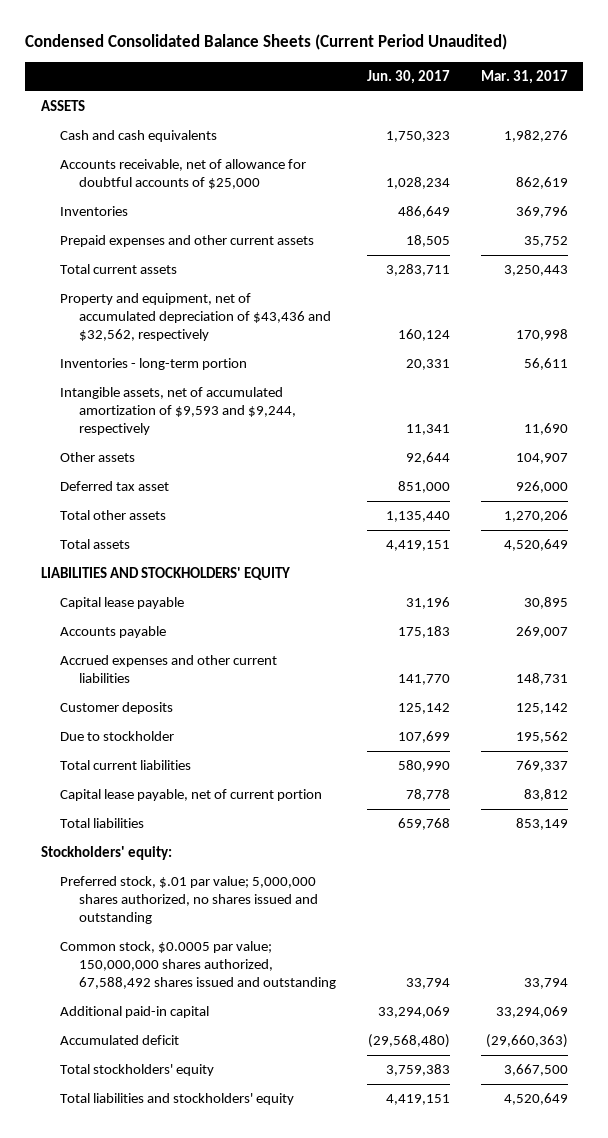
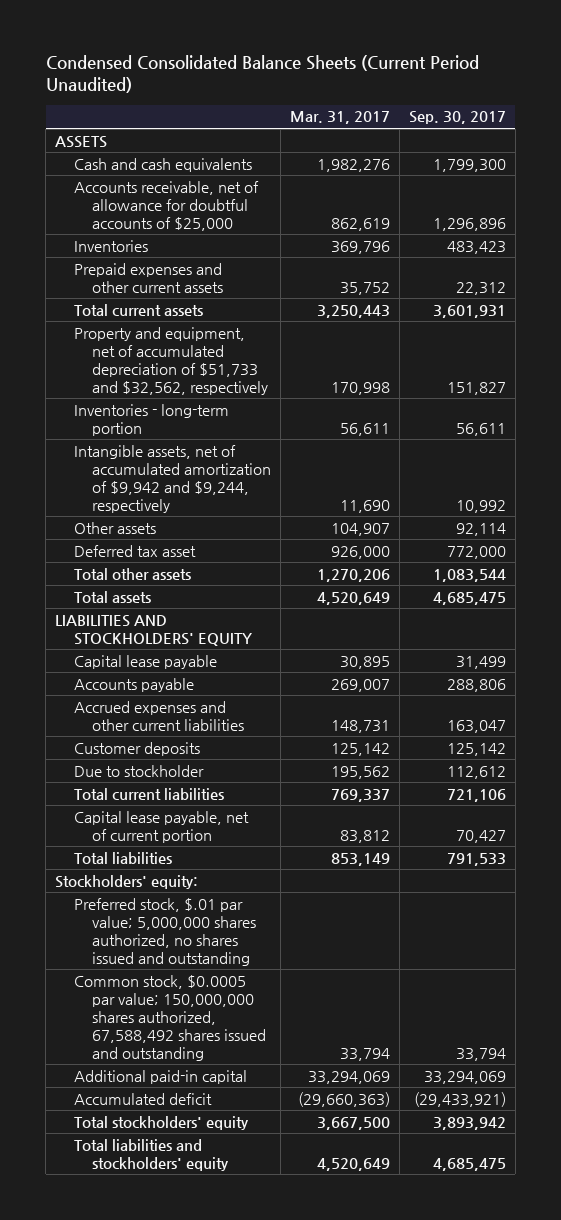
[366,69,450,84] Jun. 30, 2017 -> none
none -> [408,111,506,125] Sep. 30, 2017
[59,293,332,342] Property and equipment, net of accumulated depreciation of $43,436 and $32,562, respectively -> [73,326,269,395] Property and equipment, net of accumulated depreciation of $51,733 and $32,562, respectively
[59,387,297,436] Intangible assets, net of accumulated amortization of $9,593 and $9,244, respectively -> [73,444,272,513] Intangible assets, net of accumulated amortization of $9,942 and $9,244, respectively

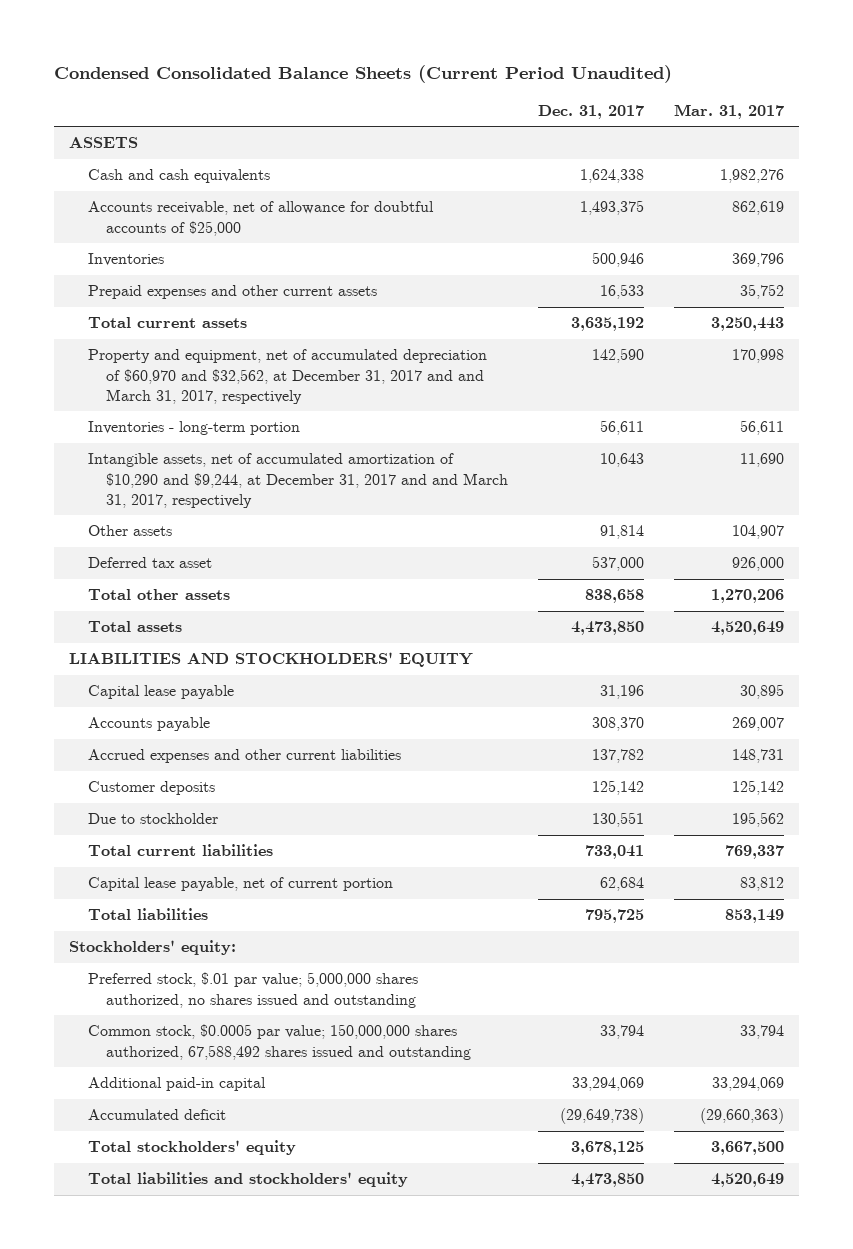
[408,111,506,125] Sep. 30, 2017 -> none
none -> [537,105,644,120] Dec. 31, 2017
[73,326,269,395] Property and equipment, net of accumulated depreciation of $51,733 and $32,562, respectively -> [87,349,487,404] Property and equipment, net of accumulated depreciation of $60,970 and $32,562, at December 31, 2017 and and March 31, 2017, respectively
[73,444,272,513] Intangible assets, net of accumulated amortization of $9,942 and $9,244, respectively -> [87,453,509,508] Intangible assets, net of accumulated amortization of $10,290 and $9,244, at December 31, 2017 and and March 31, 2017, respectively

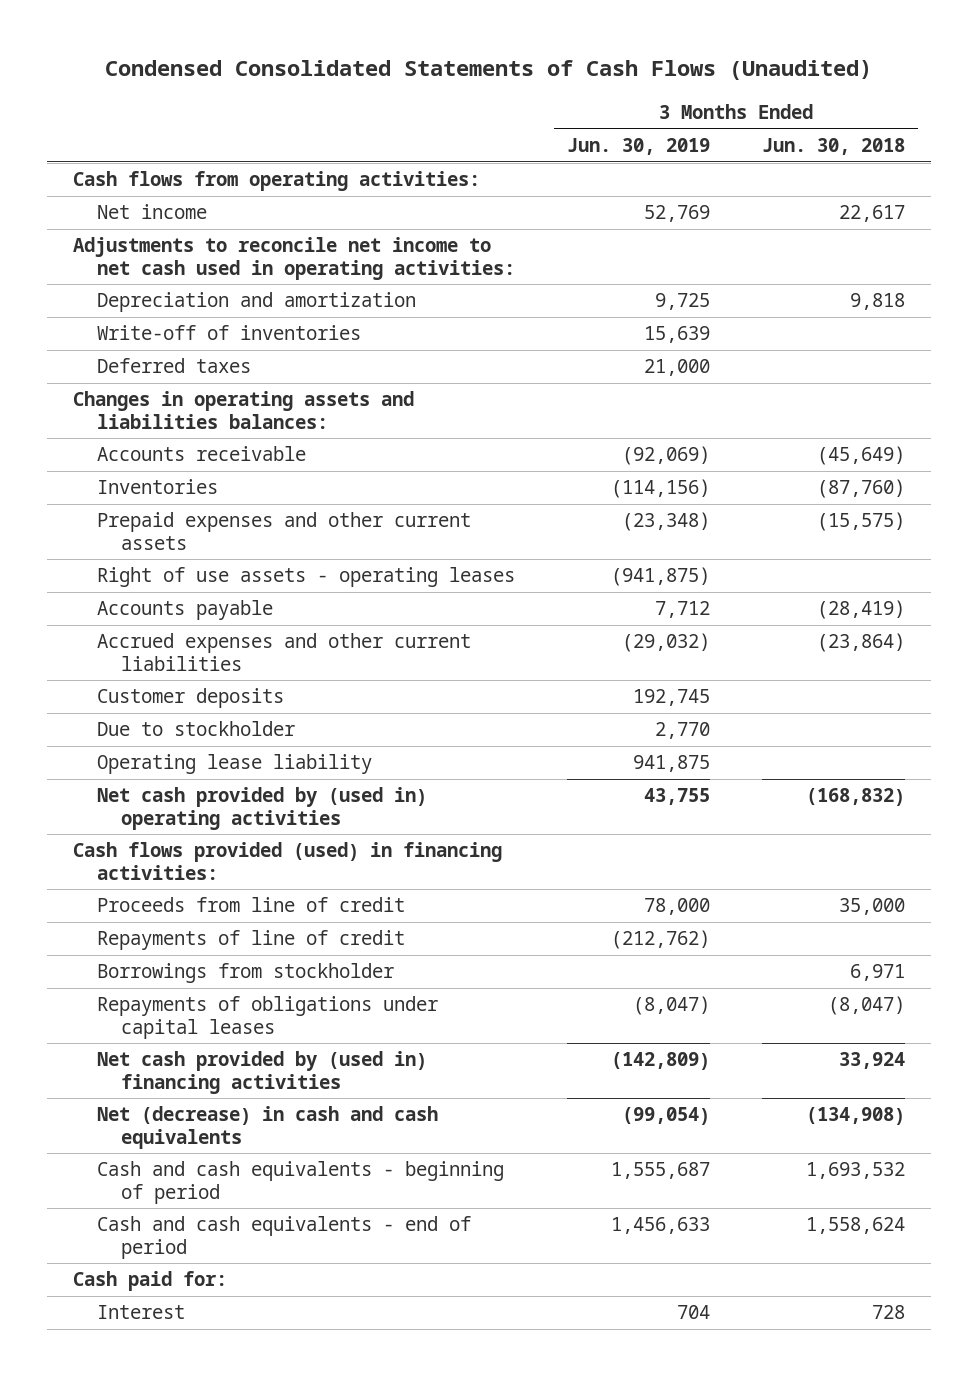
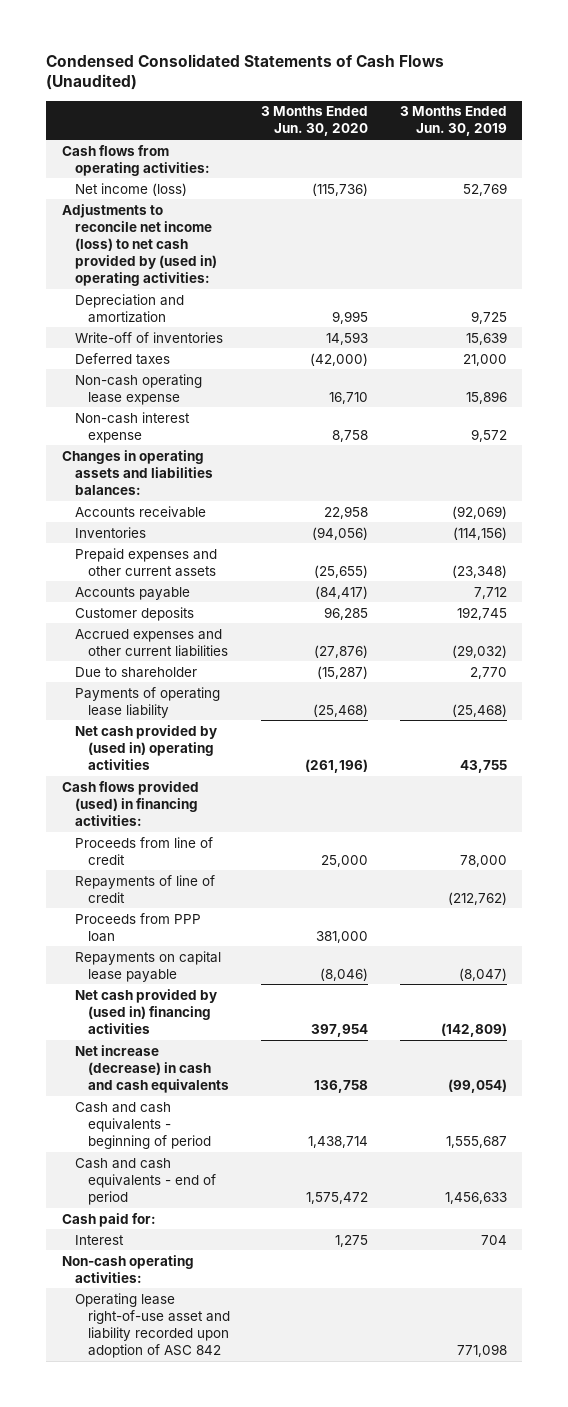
[762,138,906,156] Jun. 30, 2018 -> none
none -> [261,106,369,137] 3 Months Ended Jun. 30, 2020
[96,204,207,220] Net income -> [74,182,187,196] Net income (loss)
[73,237,515,280] Adjustments to reconcile net income to net cash used in operating activities: -> [61,203,217,286] Adjustments to reconcile net income (loss) to net cash provided by (used in) operating activities:
none -> [74,373,202,405] Non-cash operating lease expense
none -> [74,411,190,443] Non-cash interest expense
[96,567,515,588] Right of use assets - operating leases -> none
[96,633,471,671] Accrued expenses and other current liabilities -> [74,628,228,657] Accrued expenses and other current liabilities
[96,721,295,737] Due to stockholder -> [74,666,197,678] Due to shareholder
[96,754,372,775] Operating lease liability -> [74,686,220,718] Payments of operating lease liability
[633,755,711,773] 941,875 -> [451,703,507,717] (25,468)
[96,963,394,984] Borrowings from stockholder -> none
none -> [74,912,201,942] Proceeds from PPP loan
[96,996,438,1039] Repayments of obligations under capital leases -> [74,950,221,982] Repayments on capital lease payable
[96,1106,438,1149] Net (decrease) in cash and cash equivalents -> [74,1044,229,1093] Net increase (decrease) in cash and cash equivalents
none -> [61,1254,194,1283] Non-cash operating activities:
none -> [74,1292,230,1358] Operating lease right-of-use asset and liability recorded upon adoption of ASC 842

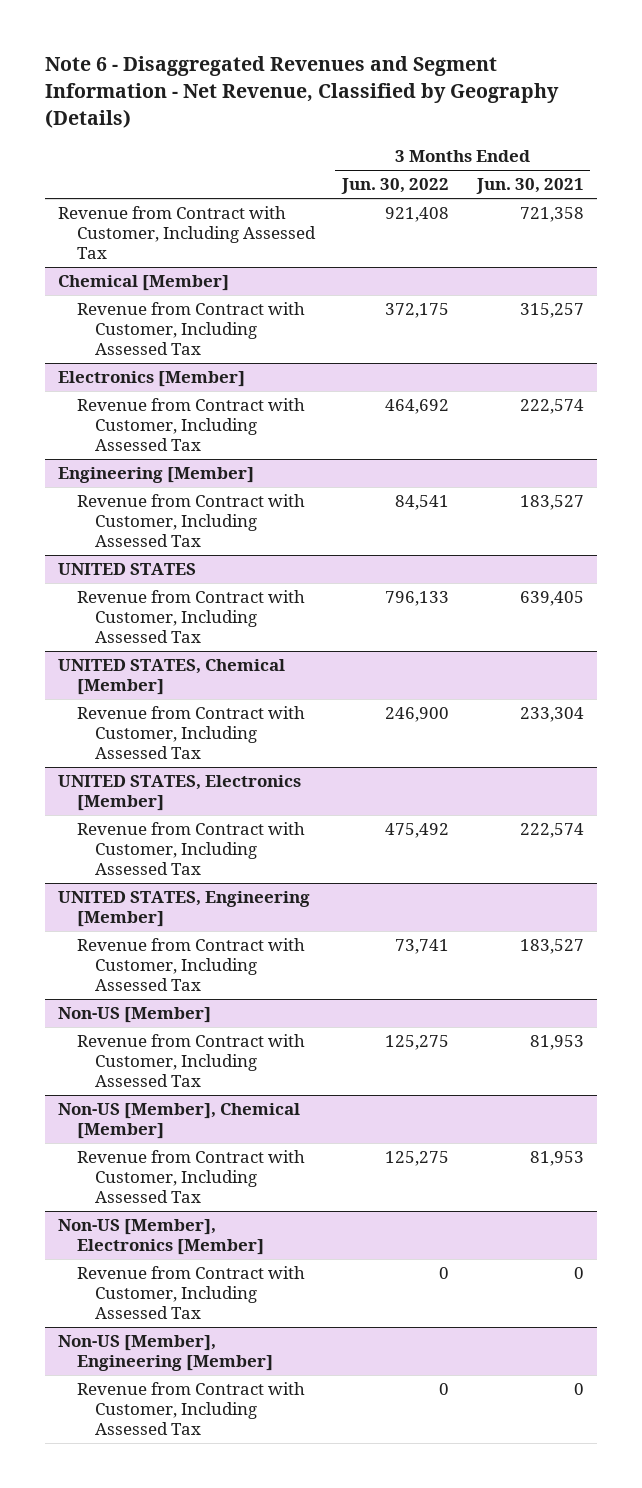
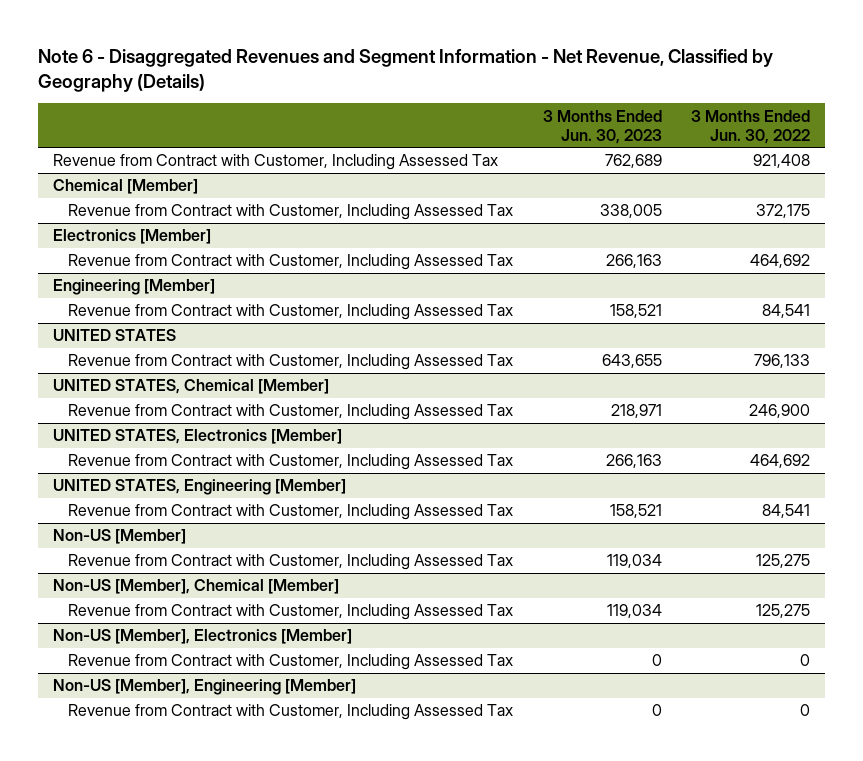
[475,178,584,195] Jun. 30, 2021 -> none
none -> [542,109,662,144] 3 Months Ended Jun. 30, 2023
[385,823,450,839] 475,492 -> [750,454,811,469] 464,692
[395,939,450,955] 73,741 -> [762,504,811,519] 84,541

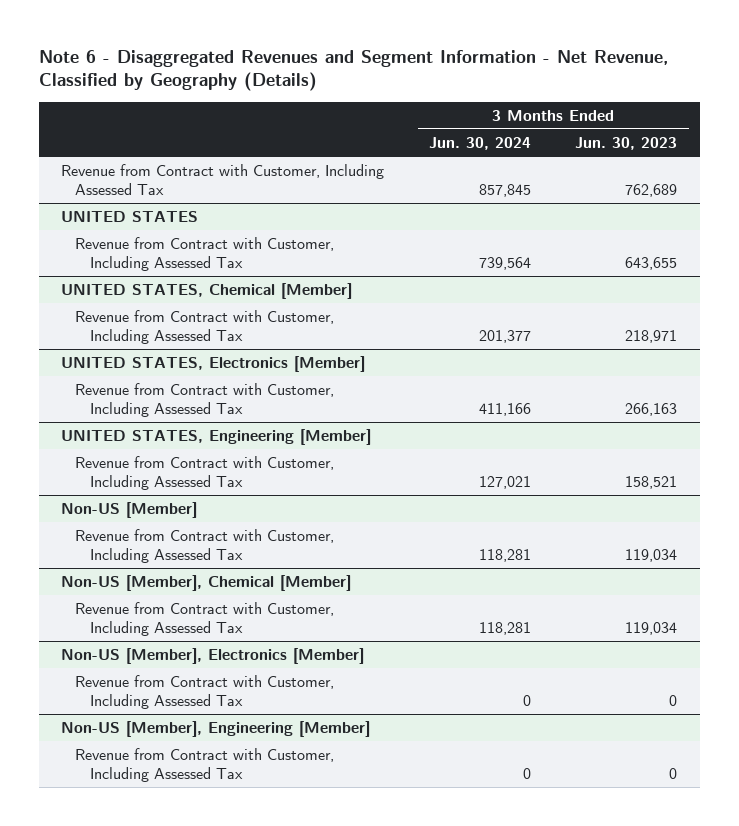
[691,109,811,144] 3 Months Ended Jun. 30, 2022 -> none
none -> [428,136,531,150] Jun. 30, 2024
[52,179,198,195] Chemical [Member] -> none
[68,204,514,221] Revenue from Contract with Customer, Including Assessed Tax -> none
[52,229,211,245] Electronics [Member] -> none
[68,254,514,271] Revenue from Contract with Customer, Including Assessed Tax -> none
[52,279,215,296] Engineering [Member] -> none
[68,304,514,321] Revenue from Contract with Customer, Including Assessed Tax -> none

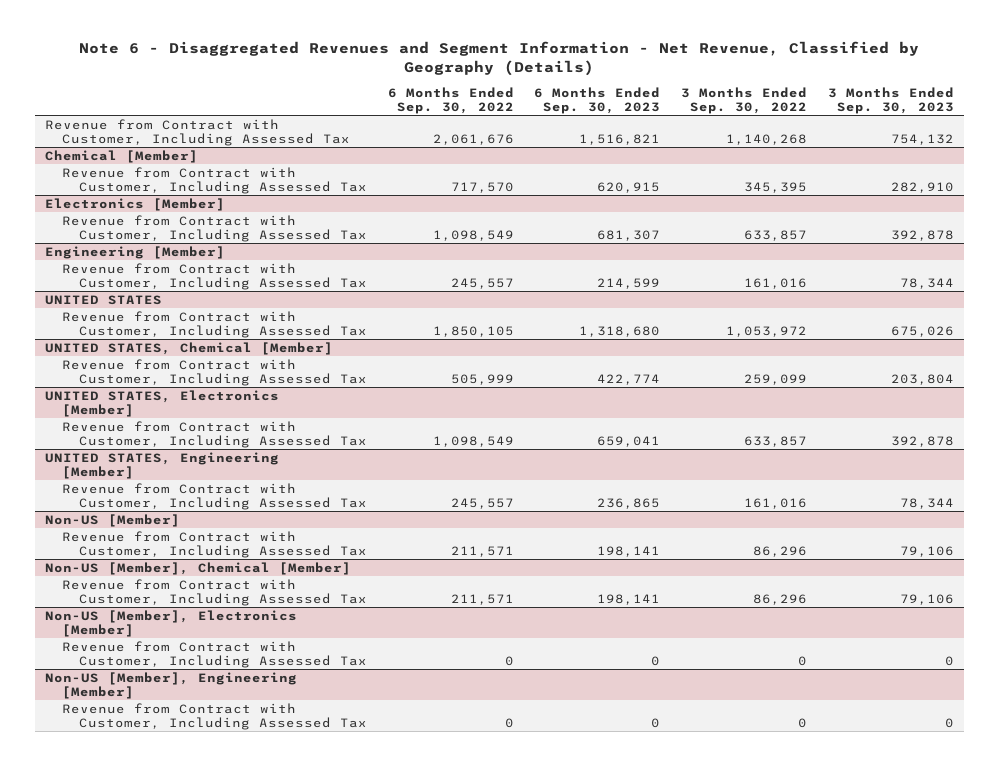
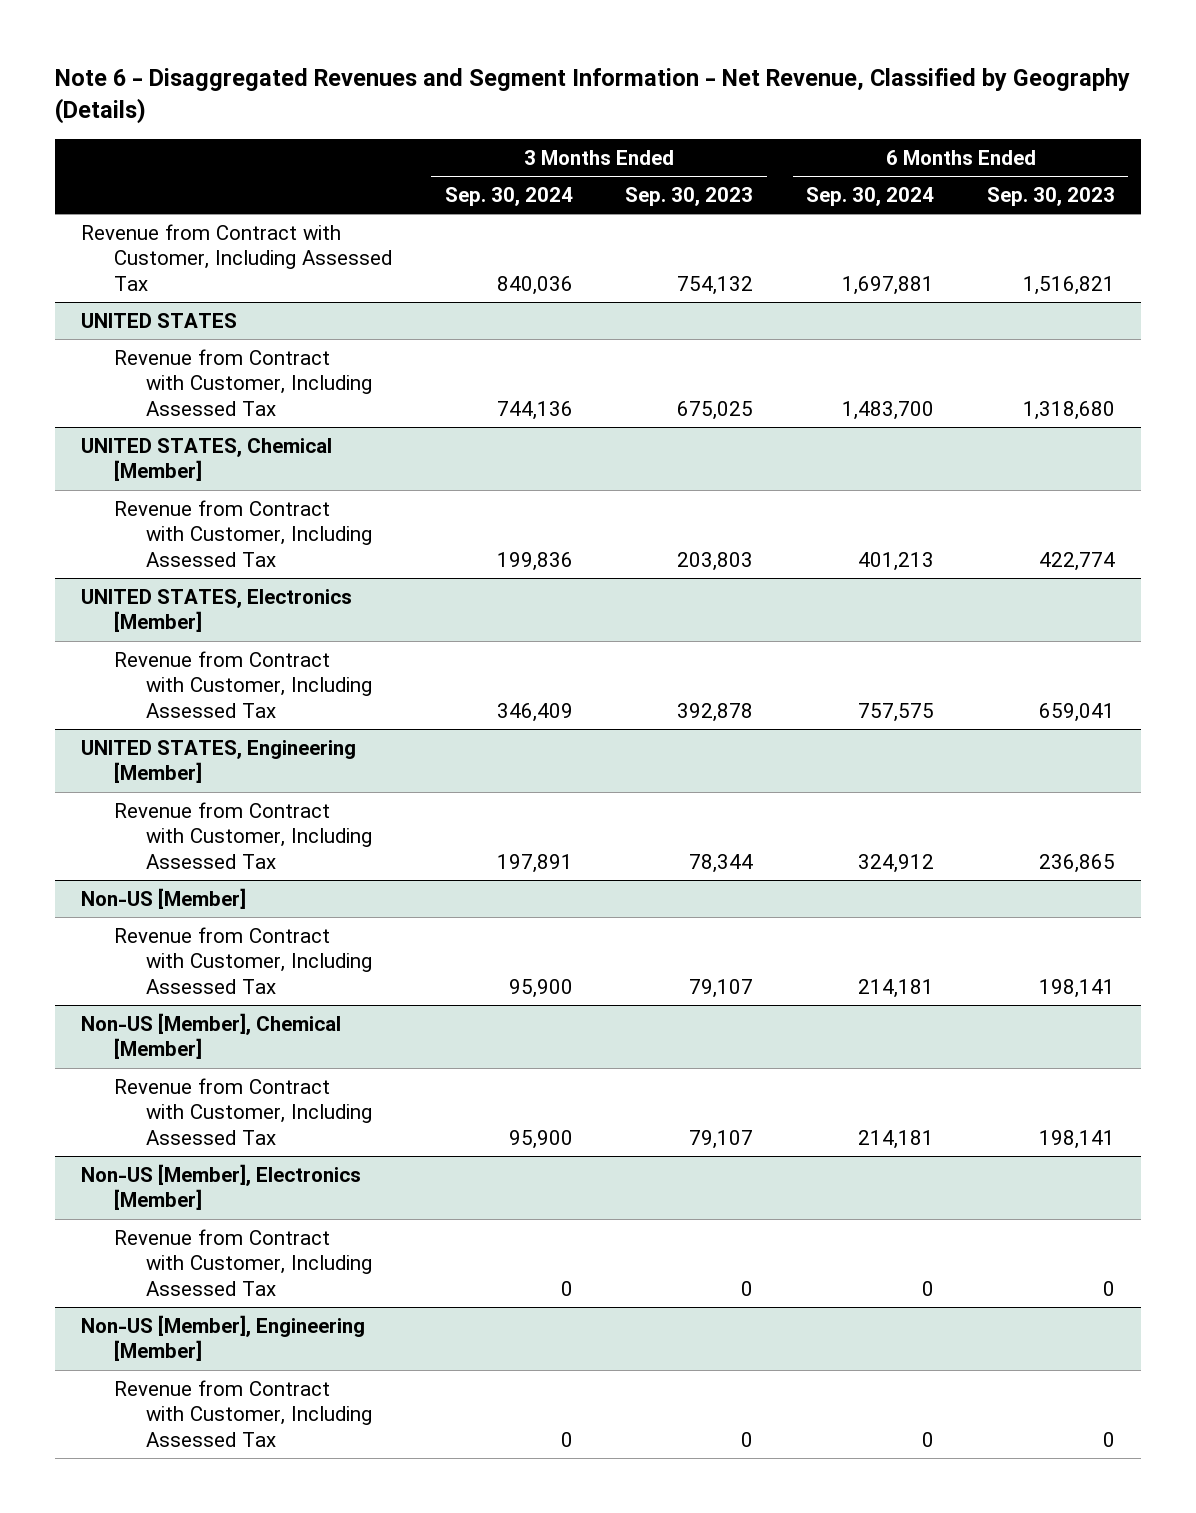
[387,86,514,114] 6 Months Ended Sep. 30, 2022 -> none
[681,86,808,114] 3 Months Ended Sep. 30, 2022 -> none
none -> [444,186,573,206] Sep. 30, 2024
none -> [806,186,935,206] Sep. 30, 2024
[45,149,199,163] Chemical [Member] -> none
[62,166,368,194] Revenue from Contract with Customer, Including Assessed Tax -> none
[45,197,226,211] Electronics [Member] -> none
[62,214,368,242] Revenue from Contract with Customer, Including Assessed Tax -> none
[45,245,226,259] Engineering [Member] -> none
[62,262,368,290] Revenue from Contract with Customer, Including Assessed Tax -> none
[890,325,954,337] 675,026 -> [677,400,754,420] 675,025
[890,373,954,385] 203,804 -> [677,551,754,571] 203,803
[899,545,954,557] 79,106 -> [689,978,754,998] 79,107
[899,593,954,605] 79,106 -> [689,1129,754,1149] 79,107

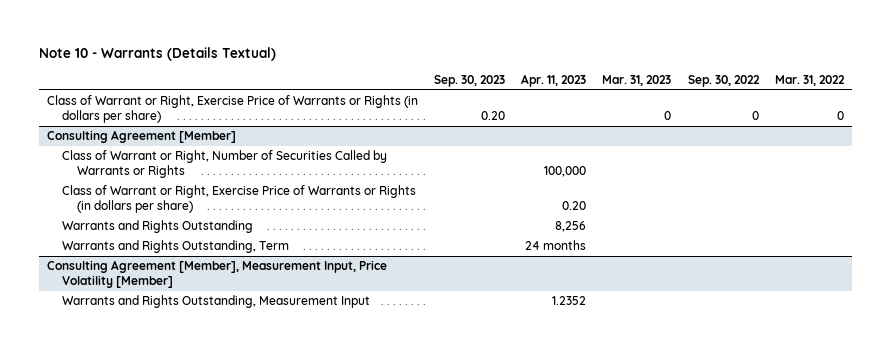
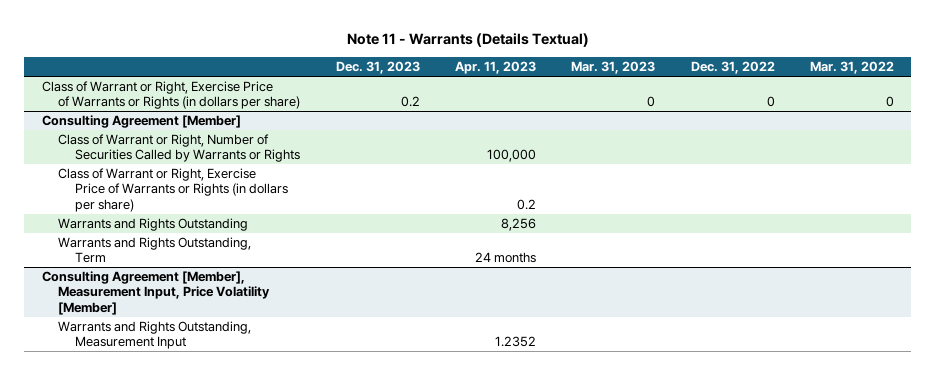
[39,46,277,61] Note 10 - Warrants (Details Textual) -> [346,33,589,48] Note 11 - Warrants (Details Textual)
[434,74,506,87] Sep. 30, 2023 -> none
[687,74,760,87] Sep. 30, 2022 -> none
none -> [335,61,420,75] Dec. 31, 2023
none -> [690,61,775,75] Dec. 31, 2022
[562,200,587,210] 0.20 -> [516,198,536,210] 0.2

